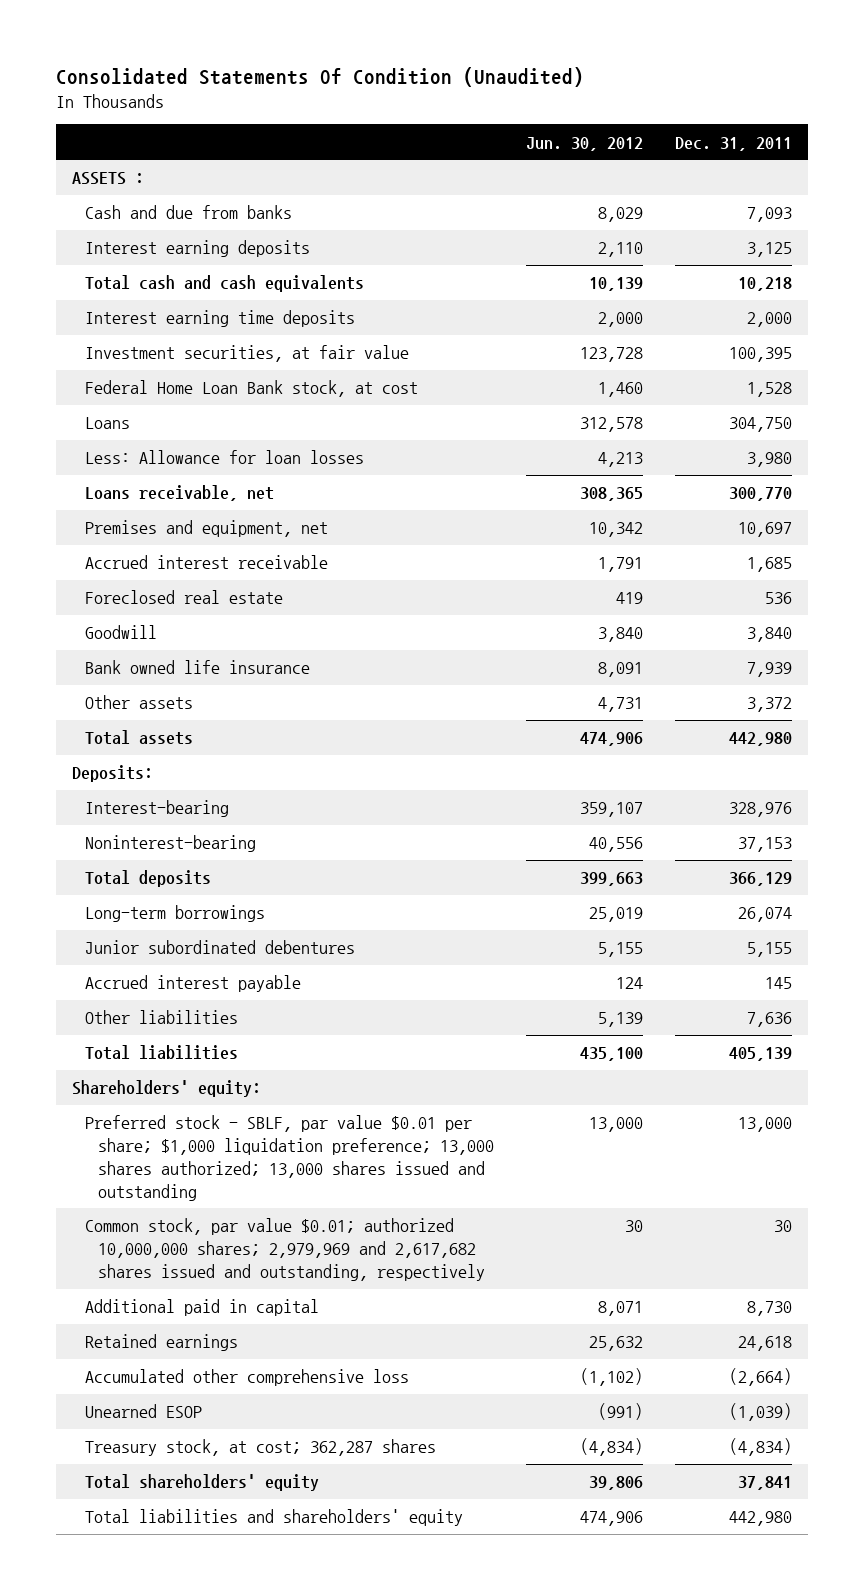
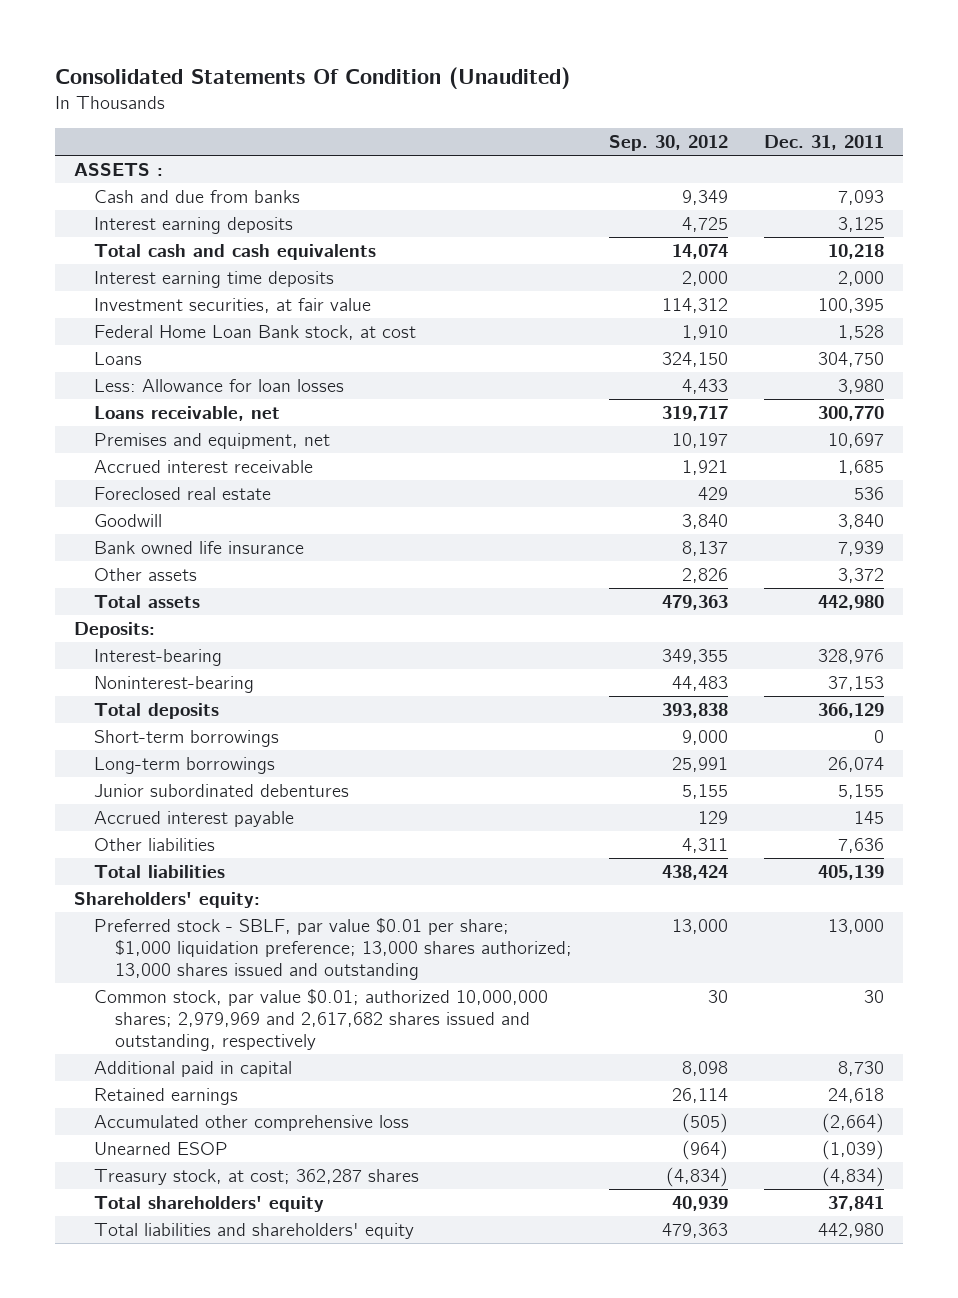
[525,136,643,151] Jun. 30, 2012 -> none
none -> [608,134,728,151] Sep. 30, 2012
none -> [94,730,280,748] Short-term borrowings

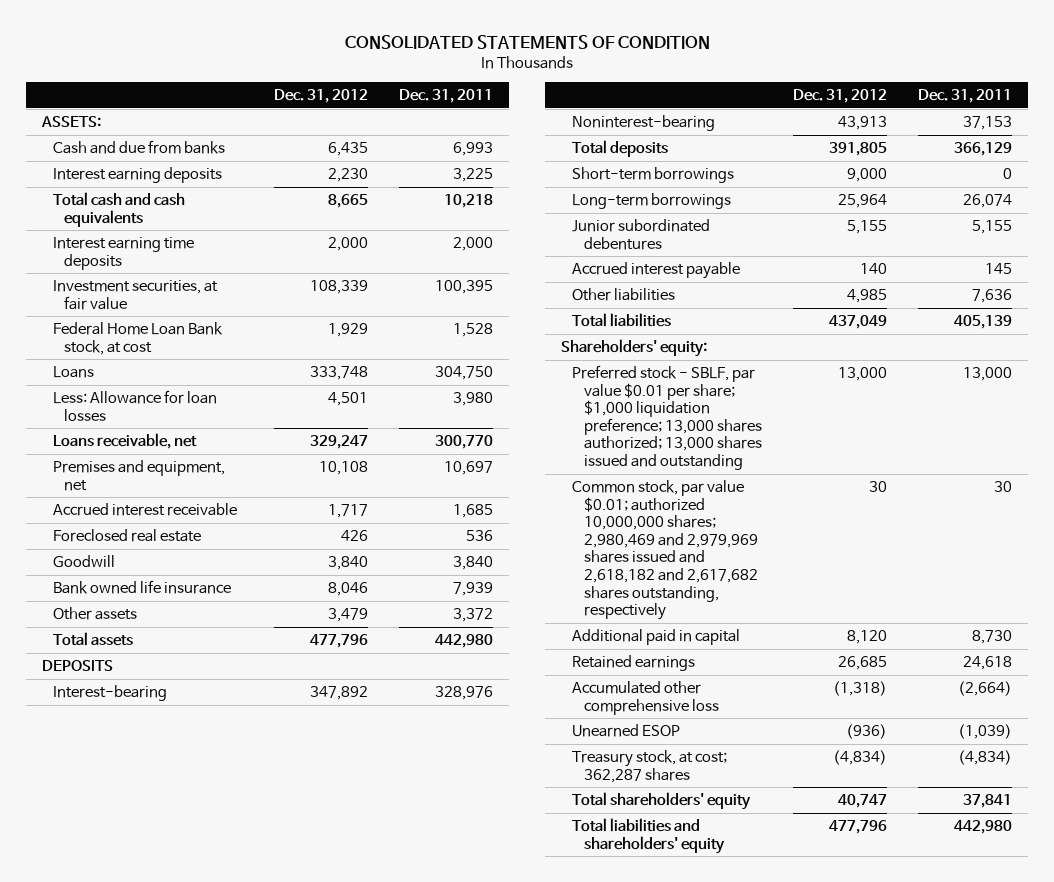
[55,67,571,90] Consolidated Statements Of Condition (Unaudited) -> [344,35,710,50] CONSOLIDATED STATEMENTS OF CONDITION
[608,134,728,151] Sep. 30, 2012 -> none
none -> [273,89,368,104] Dec. 31, 2012
[73,163,163,177] ASSETS : -> [40,115,101,127] ASSETS:
[838,190,885,206] 7,093 -> [453,141,494,156] 6,993
[838,217,885,233] 3,125 -> [453,167,494,182] 3,225
[73,622,155,639] Deposits: -> [41,659,113,671] DEPOSITS
[94,989,549,1051] Common stock, par value $0.01; authorized 10,000,000 shares; 2,979,969 and 2,617,682 shares issued and outstanding, respectively -> [572,479,758,621] Common stock, par value $0.01; authorized 10,000,000 shares; 2,980,469 and 2,979,969 shares issued and 2,618,182 and 2,617,682 shares outstanding, respectively

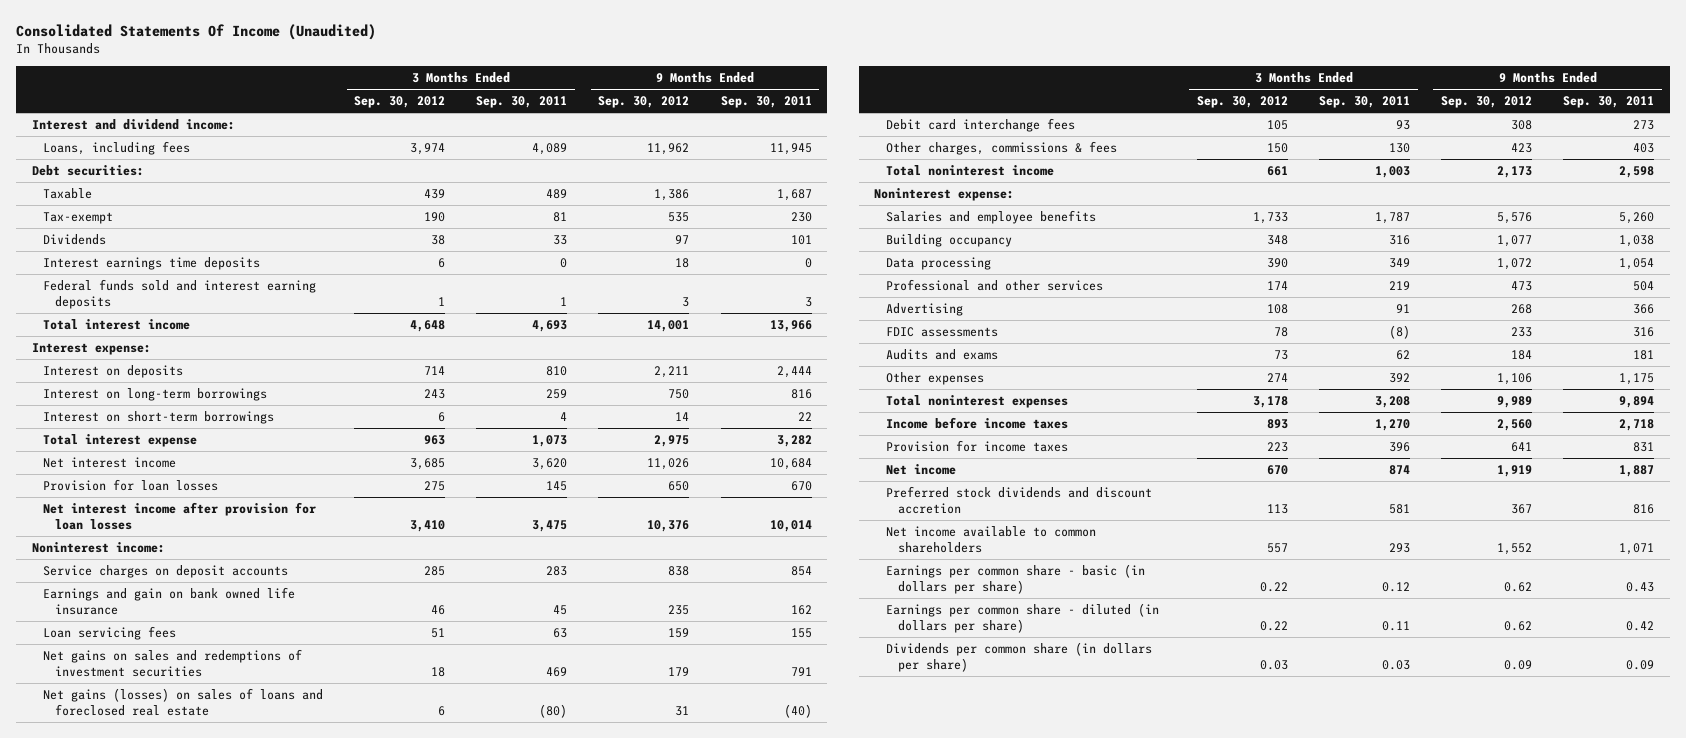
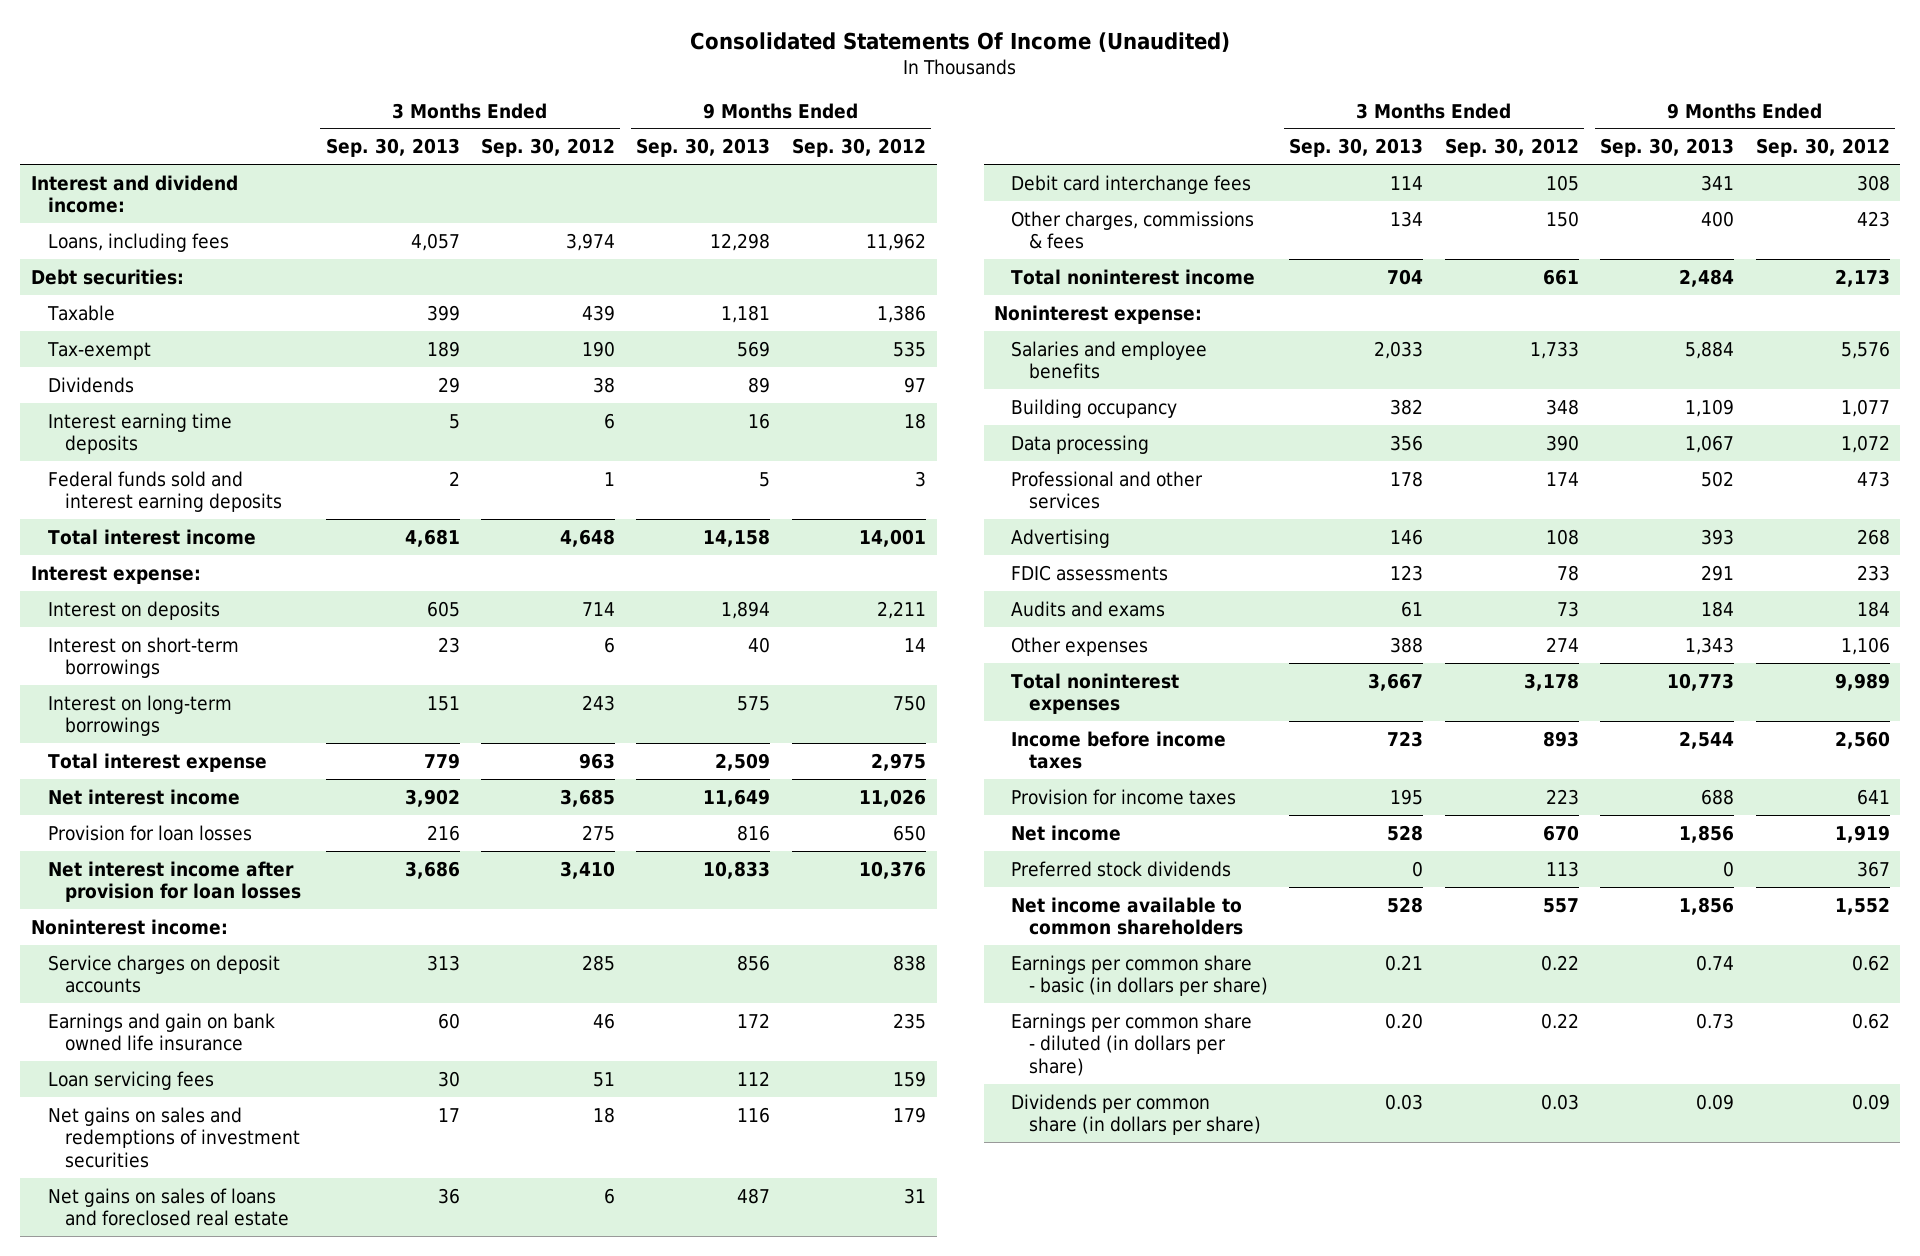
[476,96,568,109] Sep. 30, 2011 -> none
[720,96,812,109] Sep. 30, 2011 -> none
none -> [325,138,460,158] Sep. 30, 2013
none -> [636,138,771,158] Sep. 30, 2013
[43,257,261,271] Interest earnings time deposits -> [47,412,232,455] Interest earning time deposits
[43,388,268,402] Interest on long-term borrowings -> [47,694,232,737] Interest on long-term borrowings
[43,688,324,716] Net gains (losses) on sales of loans and foreclosed real estate -> [47,1187,290,1227] Net gains on sales of loans and foreclosed real estate
[885,486,1152,514] Preferred stock dividends and discount accretion -> [1011,860,1232,877] Preferred stock dividends

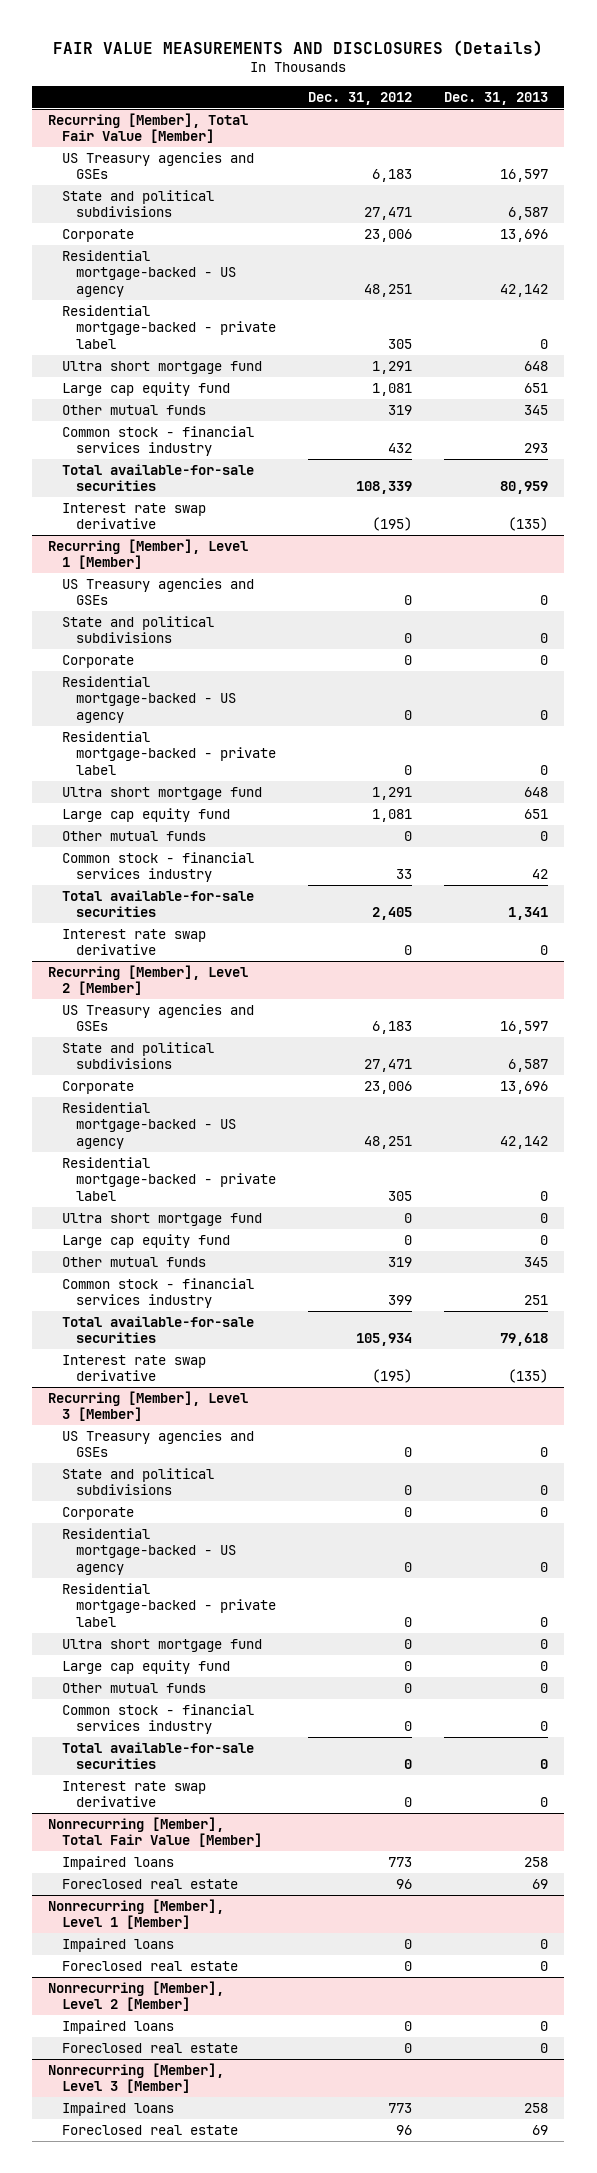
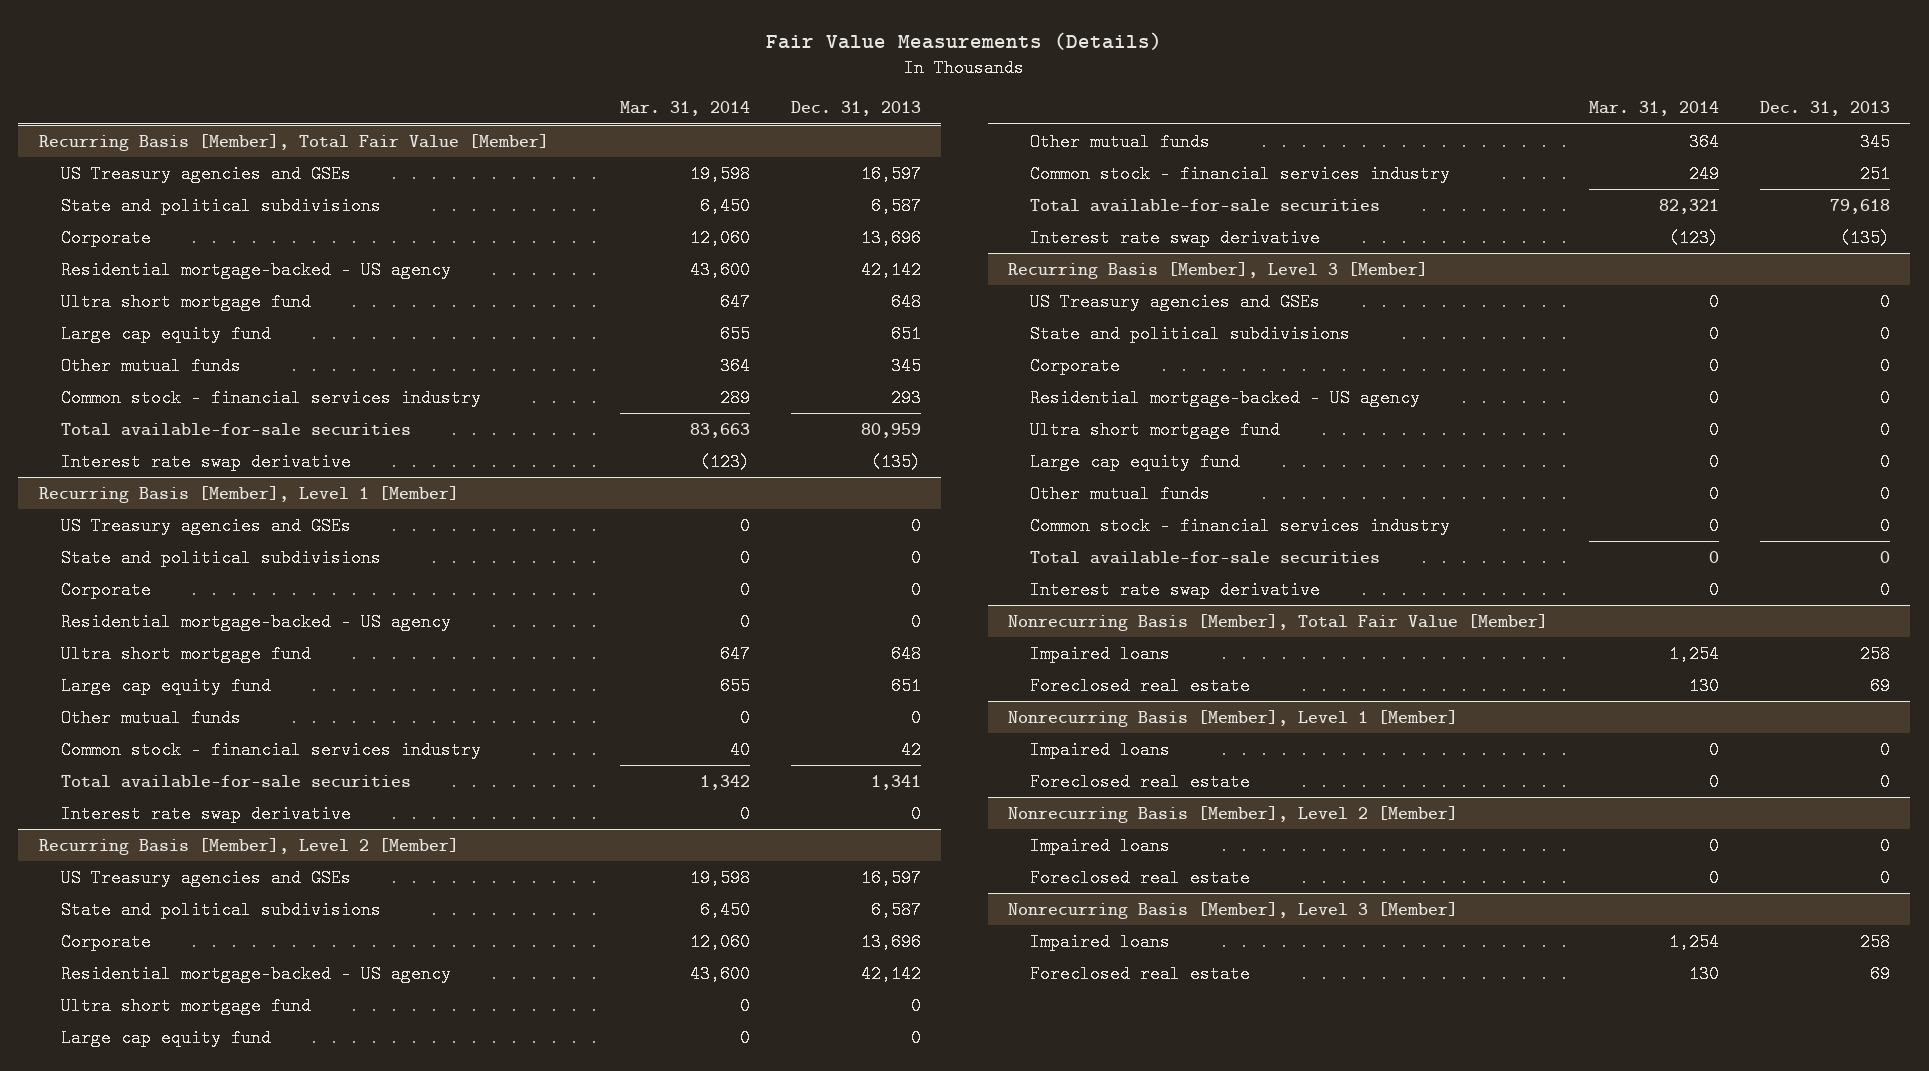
[53,39,544,56] FAIR VALUE MEASUREMENTS AND DISCLOSURES (Details) -> [766,31,1163,50] Fair Value Measurements (Details)
[308,91,413,105] Dec. 31, 2012 -> none
none -> [619,101,750,117] Mar. 31, 2014
[48,112,249,144] Recurring [Member], Total Fair Value [Member] -> [38,133,549,151] Recurring Basis [Member], Total Fair Value [Member]
[62,304,277,349] Residential mortgage-backed - private label -> none
[48,538,249,570] Recurring [Member], Level 1 [Member] -> [38,485,459,503] Recurring Basis [Member], Level 1 [Member]
[62,730,277,775] Residential mortgage-backed - private label -> none
[48,964,249,996] Recurring [Member], Level 2 [Member] -> [38,837,459,855] Recurring Basis [Member], Level 2 [Member]
[62,1156,277,1201] Residential mortgage-backed - private label -> none
[48,1390,249,1422] Recurring [Member], Level 3 [Member] -> [1008,261,1429,279] Recurring Basis [Member], Level 3 [Member]
[62,1582,277,1627] Residential mortgage-backed - private label -> none
[48,1816,263,1848] Nonrecurring [Member], Total Fair Value [Member] -> [1008,613,1549,631] Nonrecurring Basis [Member], Total Fair Value [Member]
[48,1898,225,1930] Nonrecurring [Member], Level 1 [Member] -> [1008,709,1459,727] Nonrecurring Basis [Member], Level 1 [Member]
[48,1980,225,2012] Nonrecurring [Member], Level 2 [Member] -> [1008,805,1459,823] Nonrecurring Basis [Member], Level 2 [Member]
[48,2062,225,2094] Nonrecurring [Member], Level 3 [Member] -> [1008,901,1459,919] Nonrecurring Basis [Member], Level 3 [Member]

